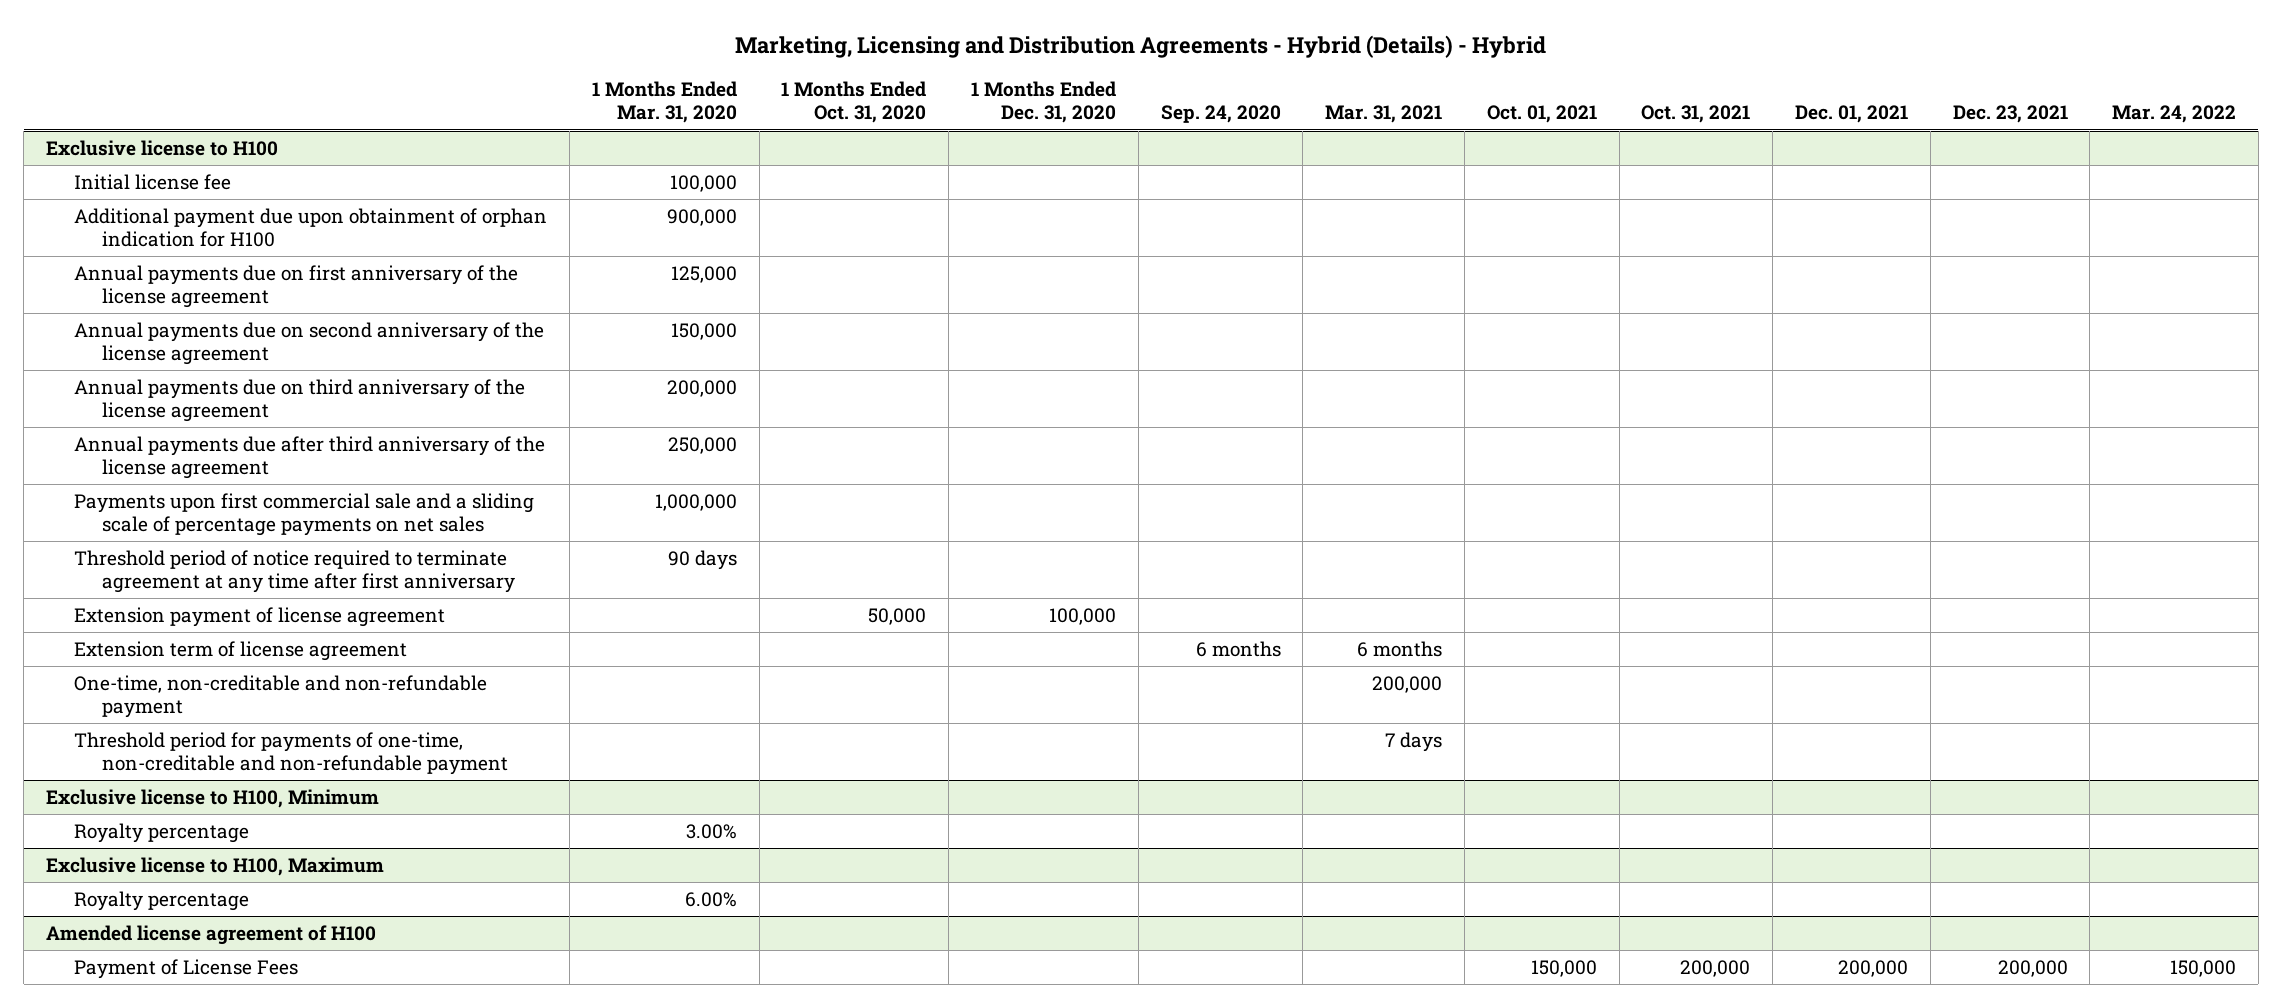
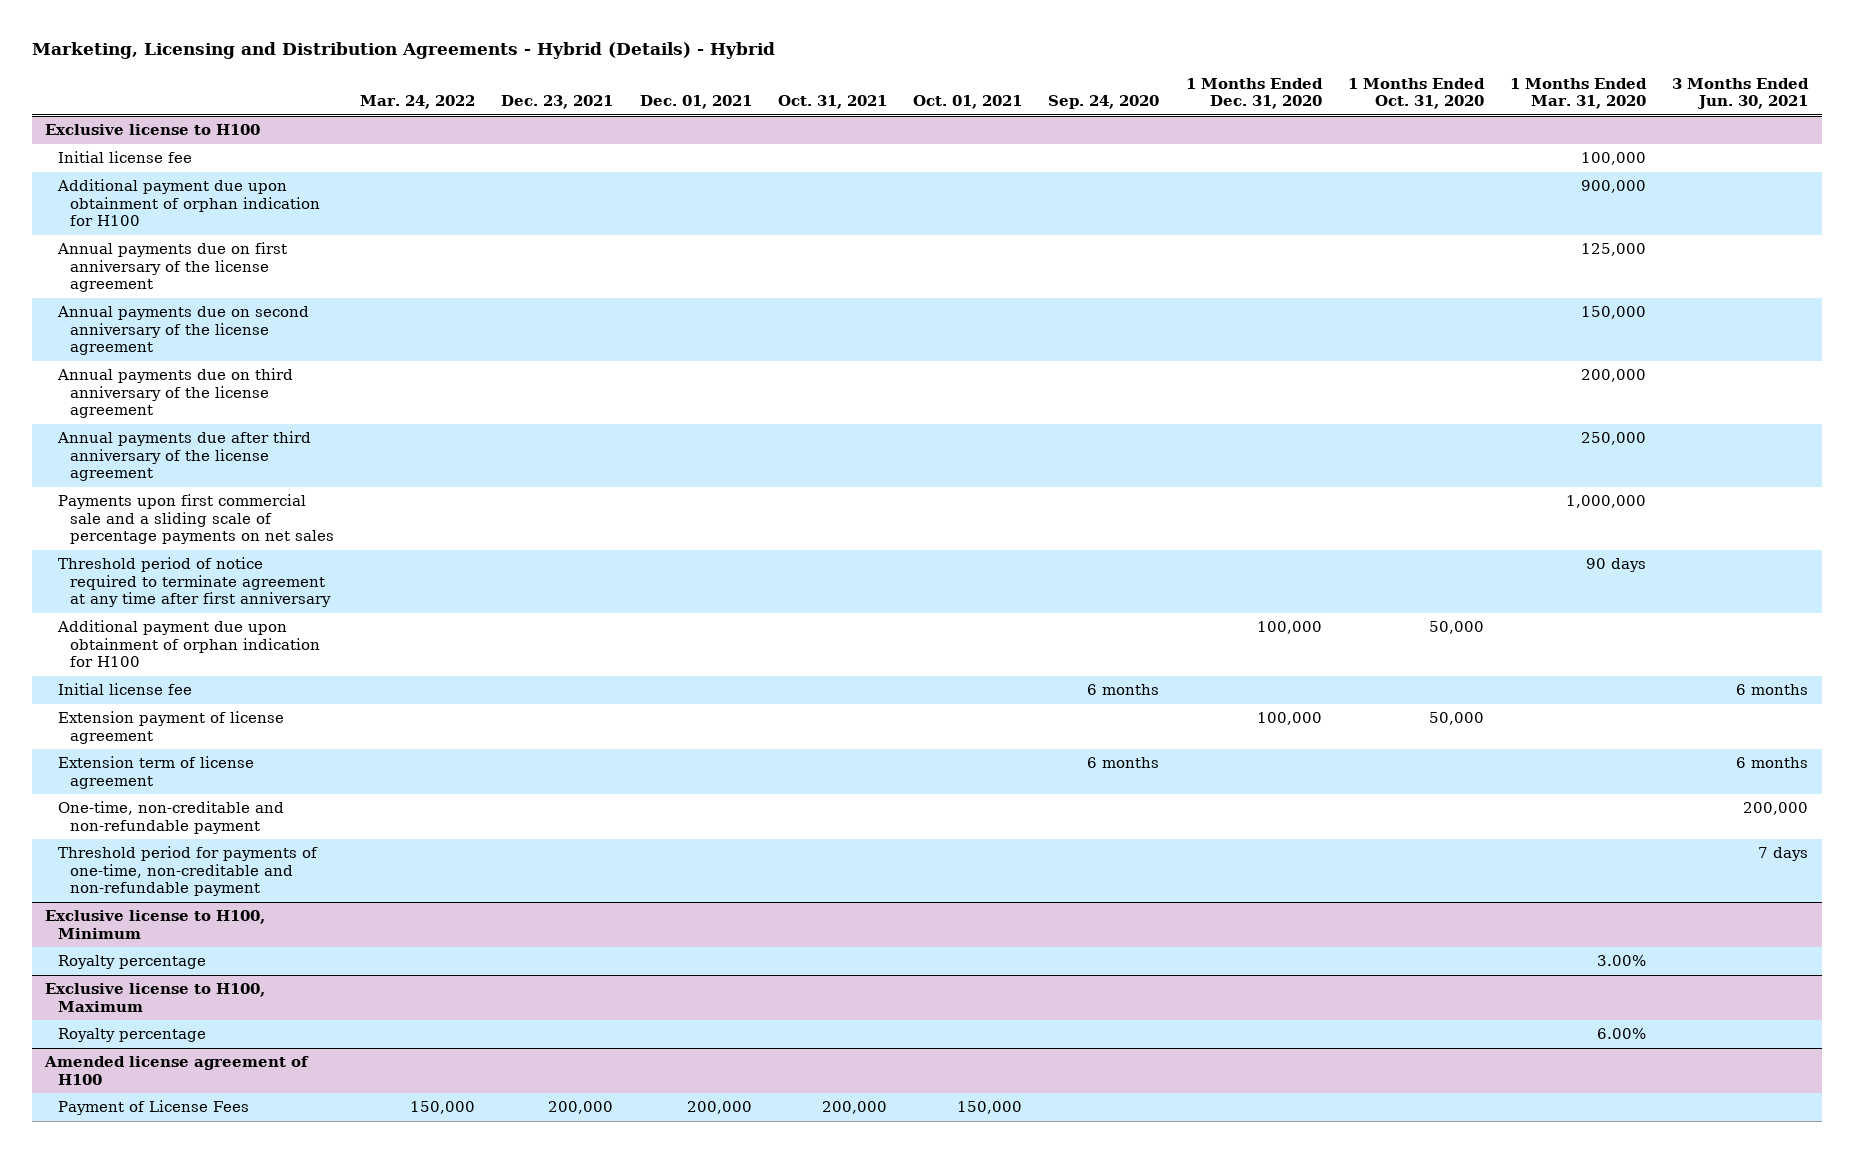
[1325,105,1443,124] Mar. 31, 2021 -> none
none -> [1672,77,1810,109] 3 Months Ended Jun. 30, 2021
none -> [56,620,320,667] Additional payment due upon obtainment of orphan indication for H100
none -> [57,683,192,696] Initial license fee

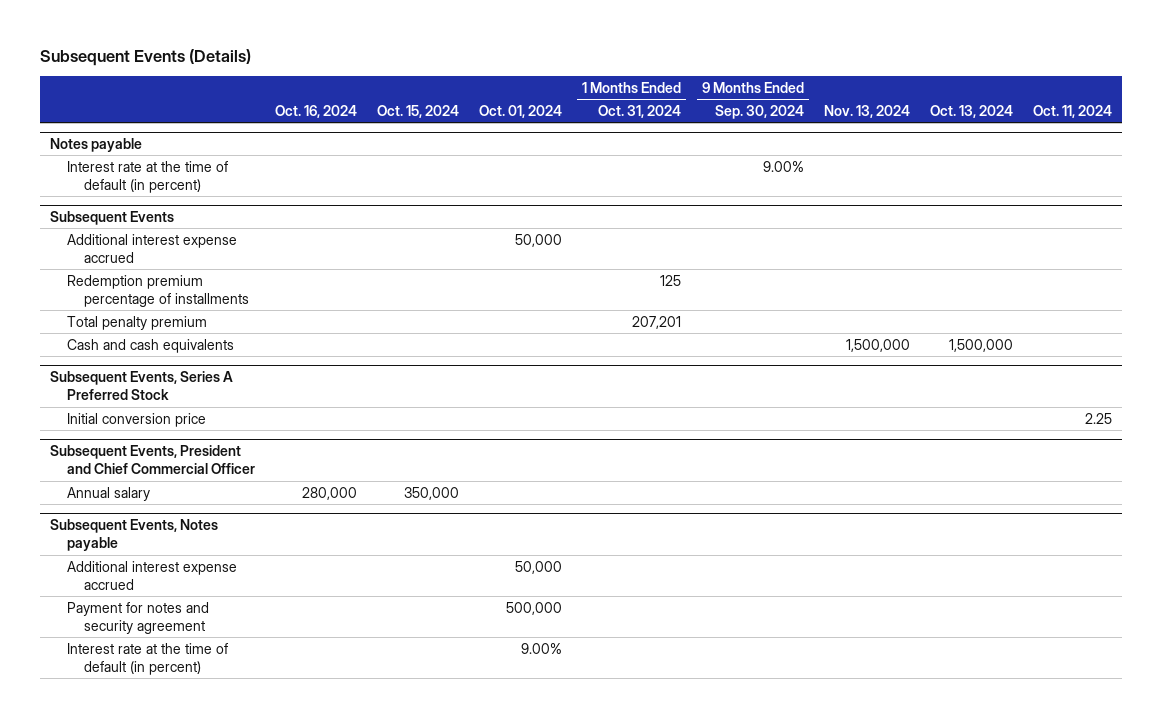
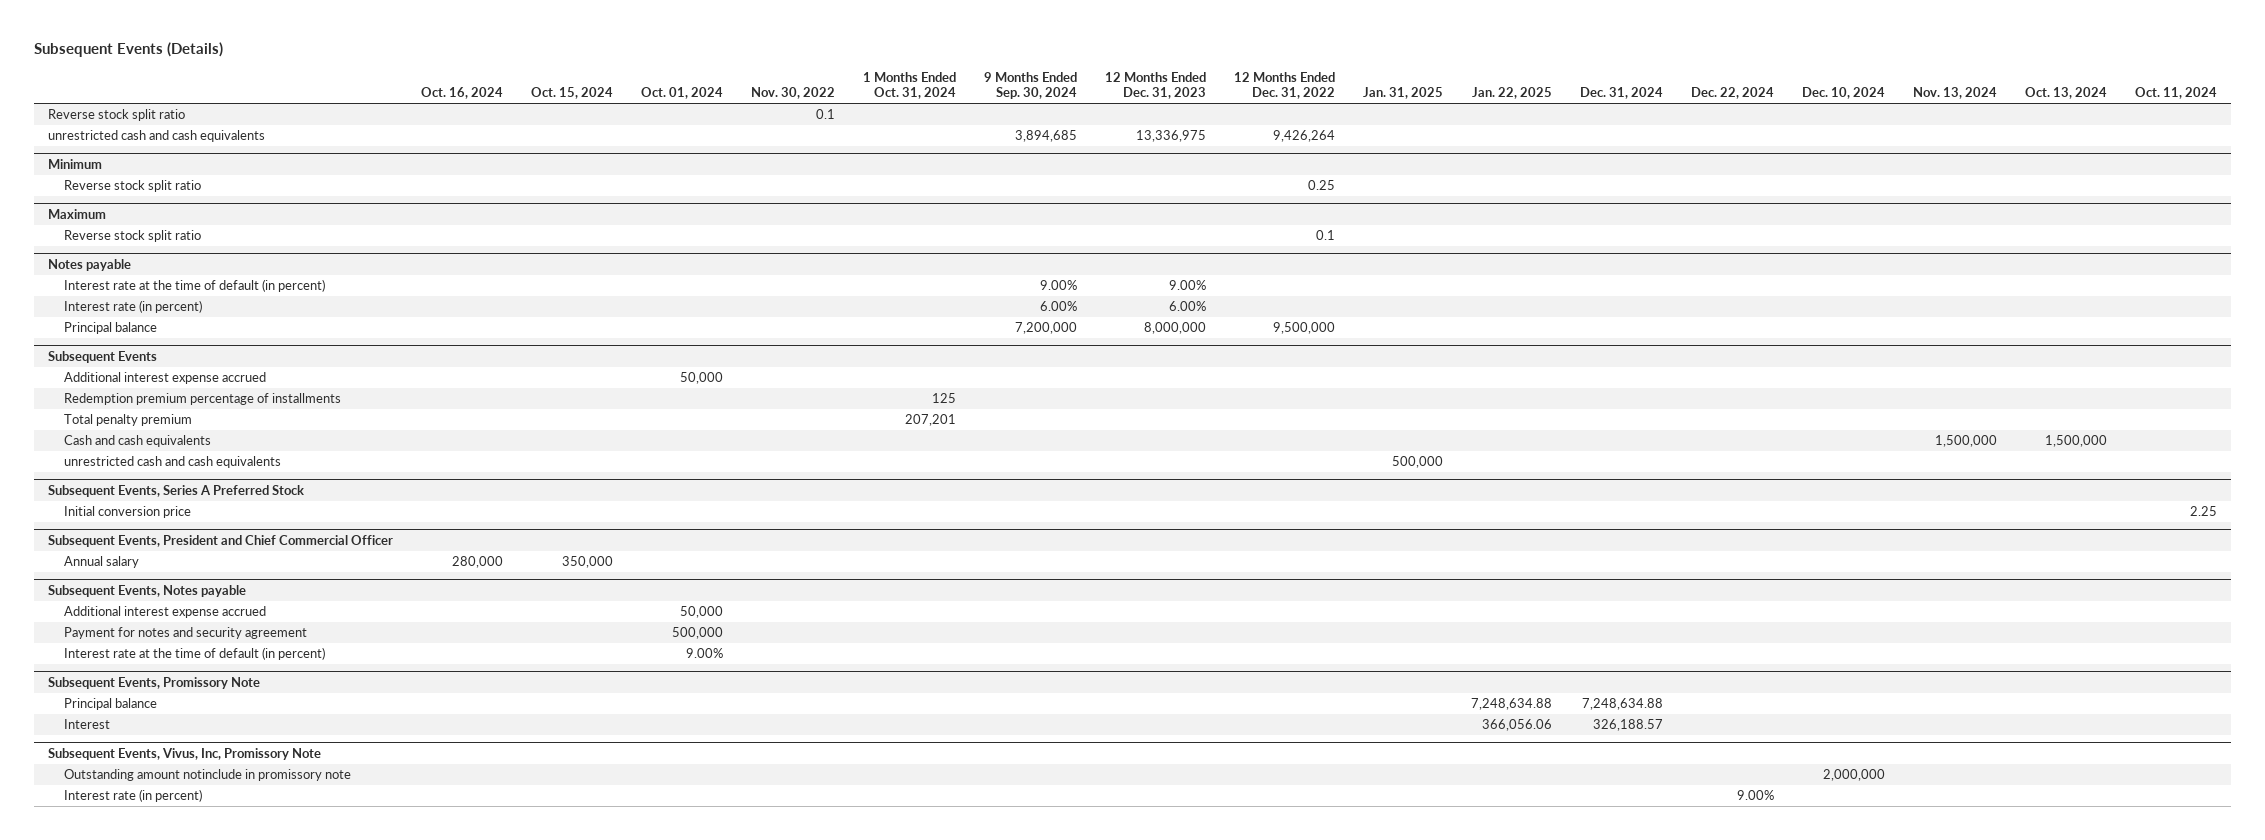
none -> [750,87,835,100] Nov. 30, 2022
none -> [1104,71,1206,100] 12 Months Ended Dec. 31, 2023
none -> [1233,71,1335,100] 12 Months Ended Dec. 31, 2022
none -> [1362,87,1443,100] Jan. 31, 2025
none -> [1471,87,1552,100] Jan. 22, 2025
none -> [1579,87,1663,100] Dec. 31, 2024
none -> [1690,87,1774,100] Dec. 22, 2024
none -> [1801,87,1885,100] Dec. 10, 2024
none -> [48,109,186,122] Reverse stock split ratio
none -> [48,130,266,143] unrestricted cash and cash equivalents
none -> [48,158,103,169] Minimum
none -> [63,180,201,193] Reverse stock split ratio
none -> [48,208,107,219] Maximum
none -> [63,230,201,243] Reverse stock split ratio
none -> [63,300,202,314] Interest rate (in percent)
none -> [63,322,157,335] Principal balance
none -> [63,456,281,469] unrestricted cash and cash equivalents
none -> [48,676,261,689] Subsequent Events, Promissory Note
none -> [63,698,157,711] Principal balance
none -> [63,719,110,730] Interest
none -> [48,747,322,760] Subsequent Events, Vivus, Inc, Promissory Note
none -> [63,769,351,782] Outstanding amount notinclude in promissory note
none -> [63,789,202,803] Interest rate (in percent)

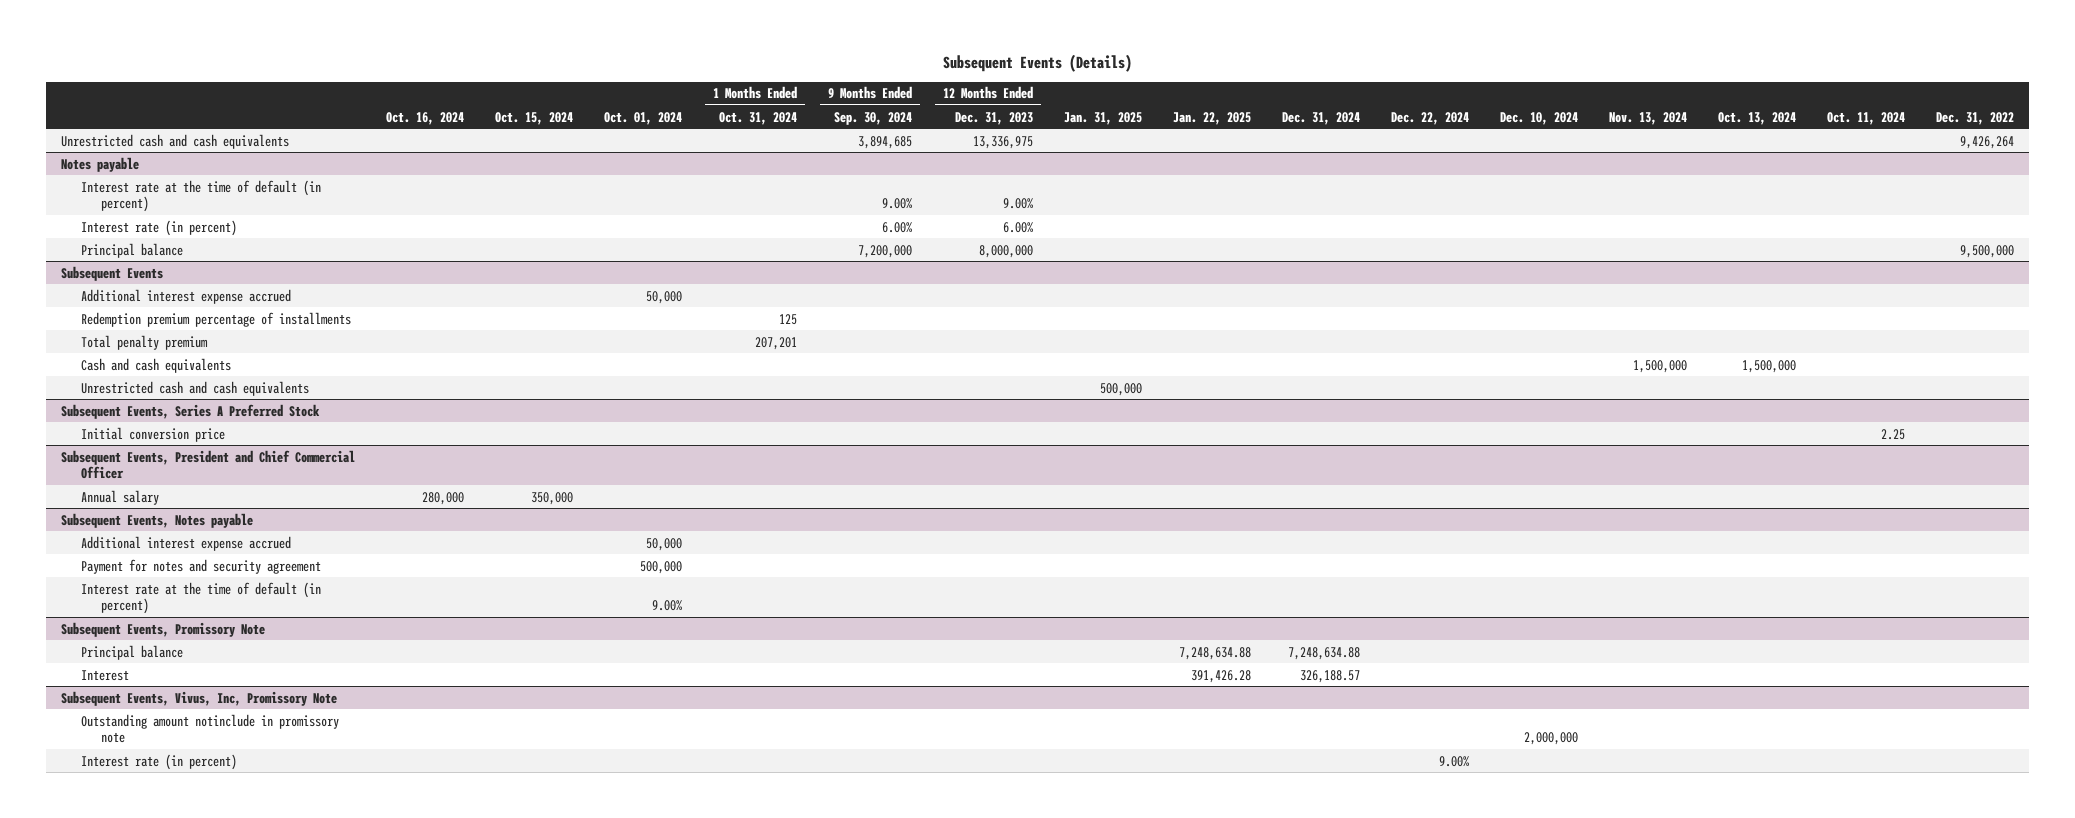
[750,87,835,100] Nov. 30, 2022 -> none
[1233,71,1335,100] 12 Months Ended Dec. 31, 2022 -> none
none -> [1935,111,2014,125] Dec. 31, 2022
[48,109,186,122] Reverse stock split ratio -> none
[48,158,103,169] Minimum -> none
[63,180,201,193] Reverse stock split ratio -> none
[48,208,107,219] Maximum -> none
[63,230,201,243] Reverse stock split ratio -> none
[48,130,266,143] unrestricted cash and cash equivalents -> [61,133,290,149] Unrestricted cash and cash equivalents
[63,456,281,469] unrestricted cash and cash equivalents -> [81,380,310,396] Unrestricted cash and cash equivalents
[1481,719,1552,732] 366,056.06 -> [1191,669,1252,683] 391,426.28

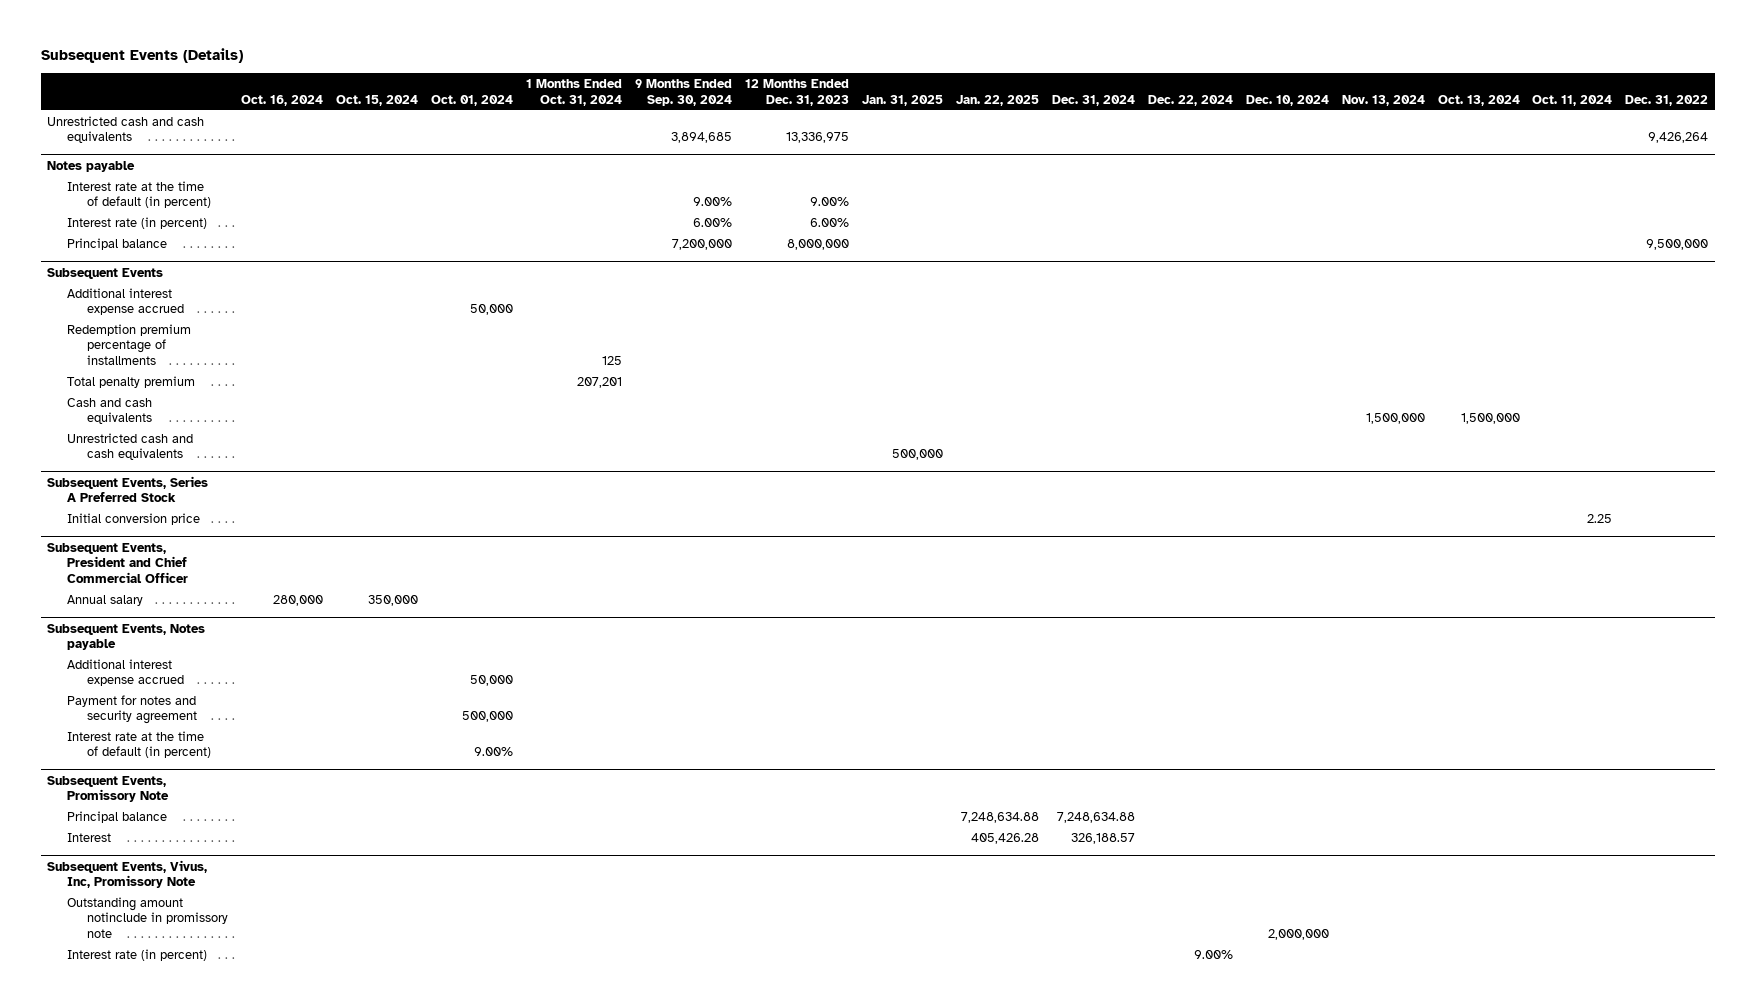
[1191,669,1252,683] 391,426.28 -> [970,832,1039,844] 405,426.28

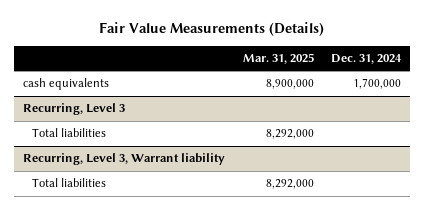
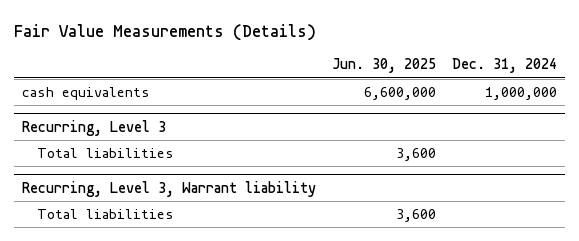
[242,53,314,65] Mar. 31, 2025 -> none
none -> [332,58,437,74] Jun. 30, 2025
[353,78,402,90] 1,700,000 -> [485,87,558,101] 1,000,000

